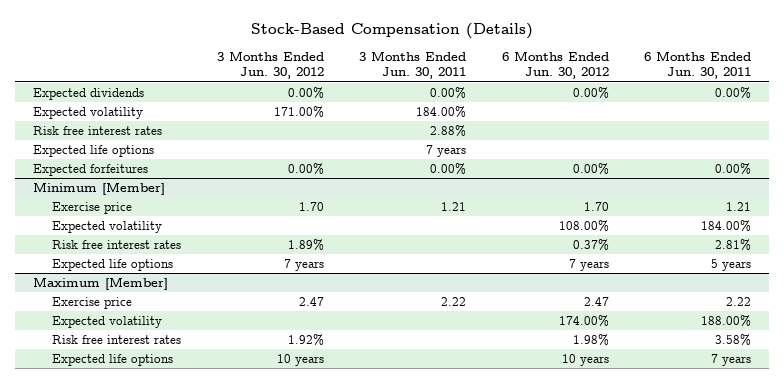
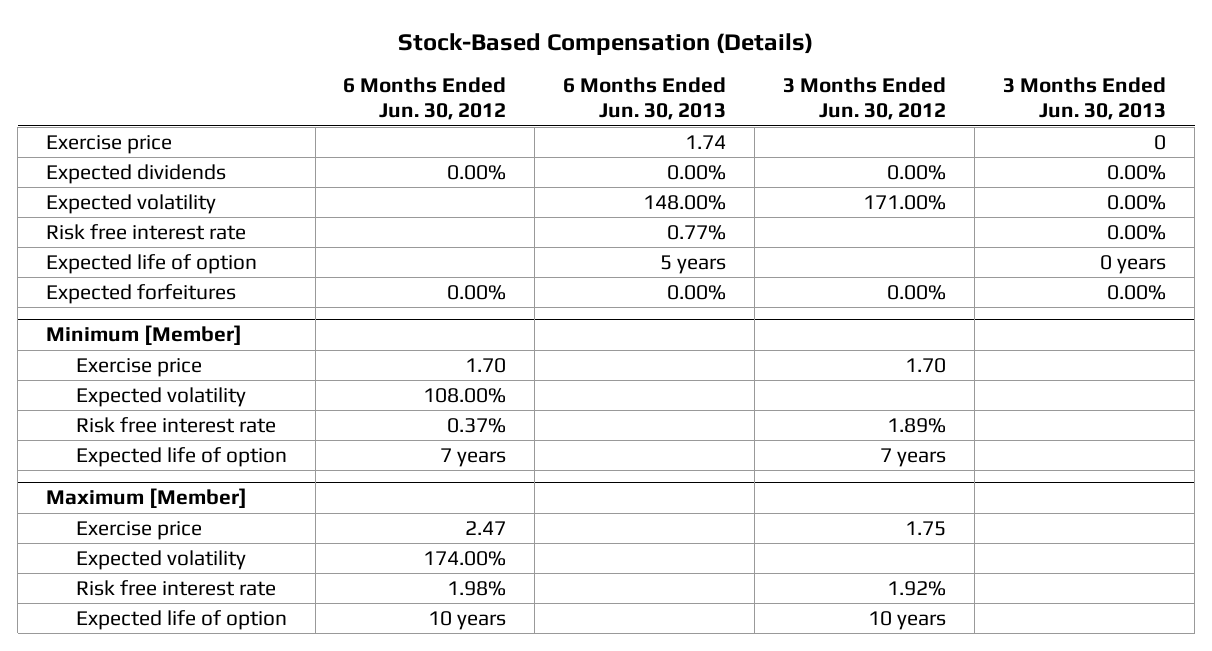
[359,50,467,80] 3 Months Ended Jun. 30, 2011 -> none
[644,50,752,80] 6 Months Ended Jun. 30, 2011 -> none
none -> [563,77,727,121] 6 Months Ended Jun. 30, 2013
none -> [1003,77,1167,121] 3 Months Ended Jun. 30, 2013
none -> [46,134,173,154] Exercise price
[32,126,162,136] Risk free interest rates -> [46,223,247,240] Risk free interest rate
[32,145,154,158] Expected life options -> [46,253,258,274] Expected life of option
[52,240,182,250] Risk free interest rates -> [75,416,276,433] Risk free interest rate
[52,259,174,272] Expected life options -> [75,446,287,467] Expected life of option
[298,297,324,307] 2.47 -> [905,520,947,536] 1.75
[52,335,182,345] Risk free interest rates -> [75,579,276,596] Risk free interest rate
[52,354,174,367] Expected life options -> [75,609,287,630] Expected life of option

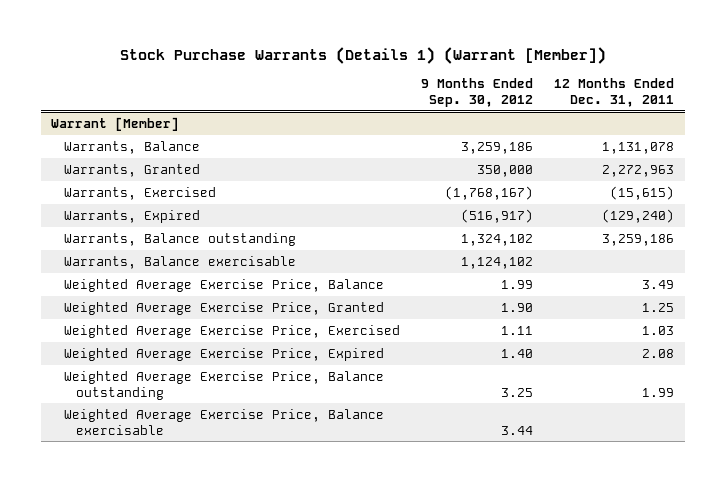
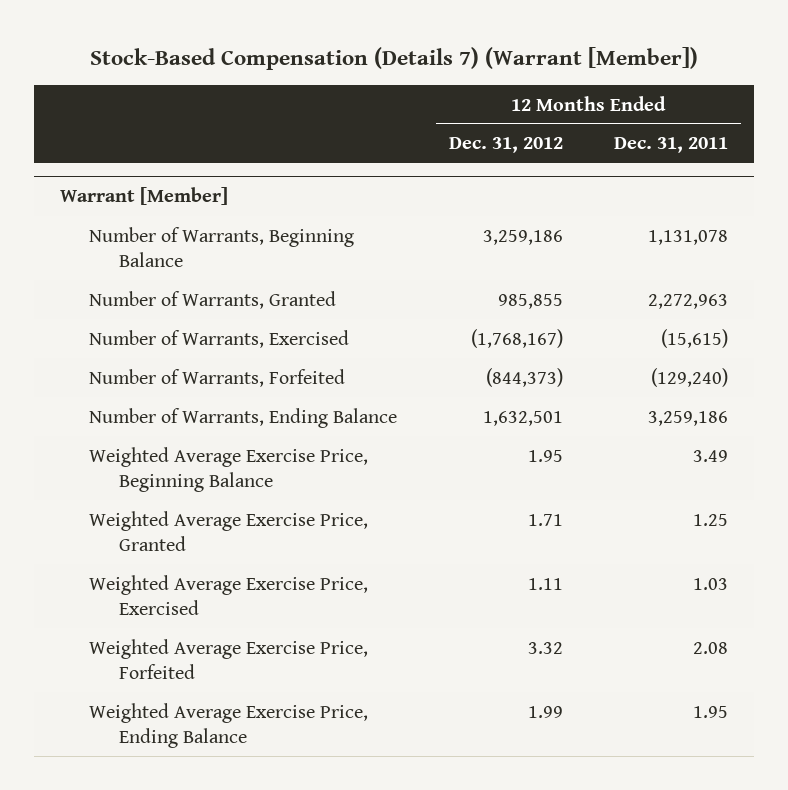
[119,46,606,64] Stock Purchase Warrants (Details 1) (Warrant [Member]) -> [89,47,698,71] Stock-Based Compensation (Details 7) (Warrant [Member])
[420,78,533,107] 9 Months Ended Sep. 30, 2012 -> none
none -> [448,137,563,154] Dec. 31, 2012
[63,255,296,269] Warrants, Balance exercisable -> none
[63,140,200,154] Warrants, Balance -> [89,226,355,268] Number of Warrants, Beginning Balance
[63,163,200,177] Warrants, Granted -> [89,290,337,309] Number of Warrants, Granted
[63,186,216,200] Warrants, Exercised -> [89,329,350,348] Number of Warrants, Exercised
[63,209,200,223] Warrants, Expired -> [89,368,346,387] Number of Warrants, Forfeited
[63,232,296,246] Warrants, Balance outstanding -> [89,407,398,428] Number of Warrants, Ending Balance
[63,278,384,292] Weighted Average Exercise Price, Balance -> [89,446,369,493] Weighted Average Exercise Price, Beginning Balance
[63,408,384,435] Weighted Average Exercise Price, Balance exercisable -> none
[63,347,384,361] Weighted Average Exercise Price, Expired -> [89,638,369,680] Weighted Average Exercise Price, Forfeited
[63,370,384,400] Weighted Average Exercise Price, Balance outstanding -> [89,702,369,749] Weighted Average Exercise Price, Ending Balance
[642,387,675,397] 1.99 -> [693,705,729,718] 1.95

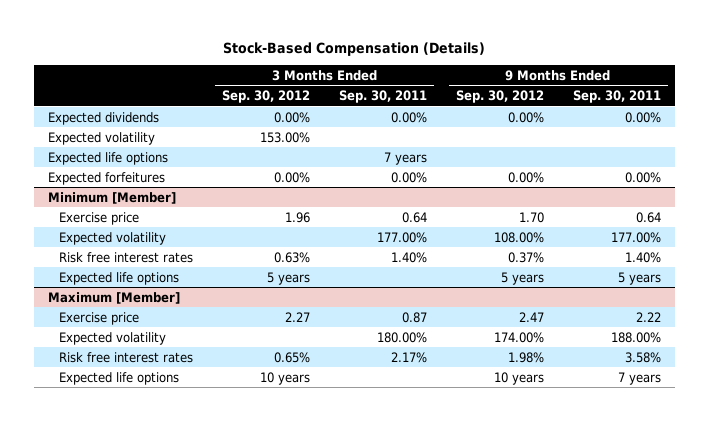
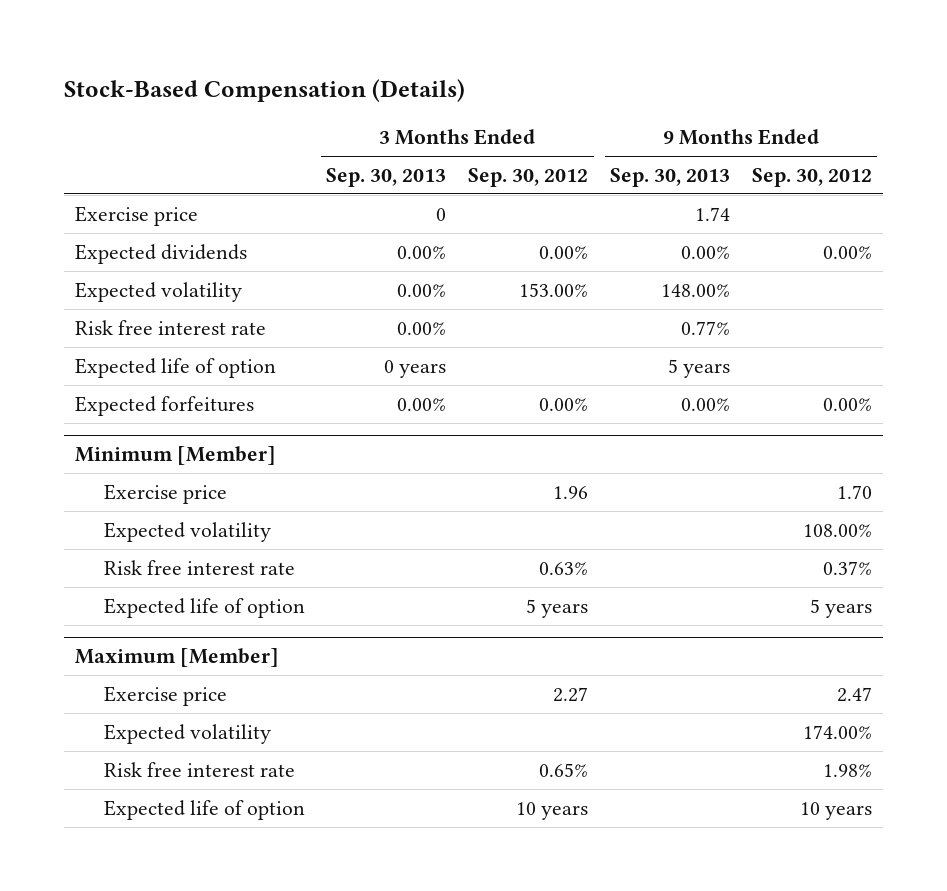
[339,90,428,104] Sep. 30, 2011 -> none
[572,90,661,104] Sep. 30, 2011 -> none
none -> [326,167,447,187] Sep. 30, 2013
none -> [610,167,731,187] Sep. 30, 2013
none -> [74,205,198,226] Exercise price
none -> [74,319,266,335] Risk free interest rate
[47,151,168,165] Expected life options -> [74,357,276,378] Expected life of option
[59,251,194,263] Risk free interest rates -> [103,559,295,575] Risk free interest rate
[59,271,180,285] Expected life options -> [103,597,305,618] Expected life of option
[59,351,194,363] Risk free interest rates -> [103,761,295,777] Risk free interest rate
[59,371,180,385] Expected life options -> [103,799,305,820] Expected life of option

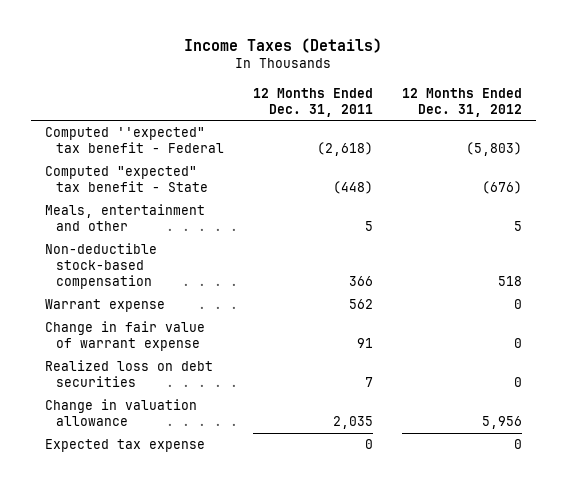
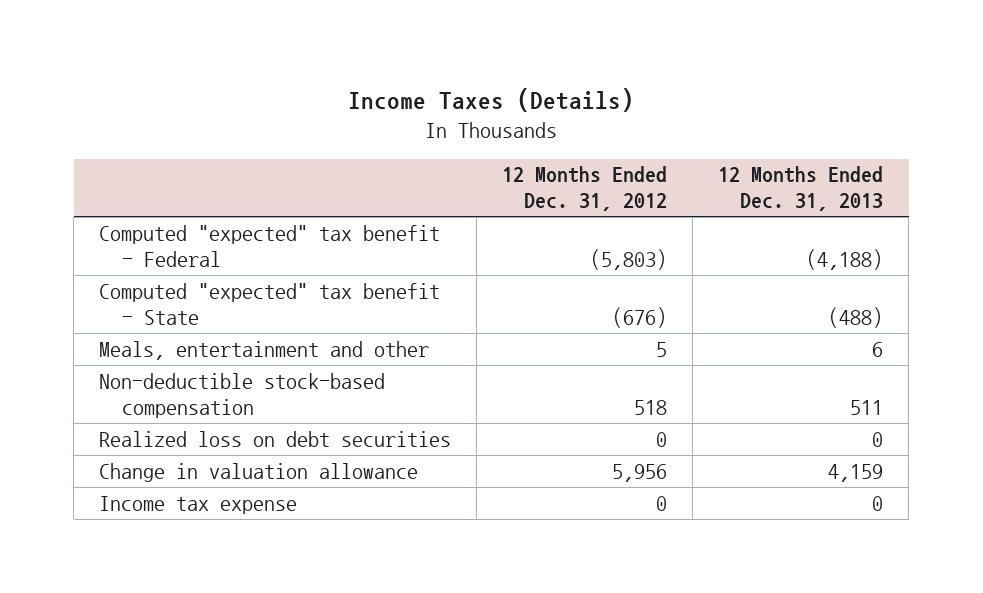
[252,87,373,117] 12 Months Ended Dec. 31, 2011 -> none
none -> [718,166,884,212] 12 Months Ended Dec. 31, 2013
[45,127,224,154] Computed ''expected" tax benefit - Federal -> [99,224,441,267] Computed "expected" tax benefit - Federal
[45,299,166,313] Warrant expense -> none
[45,321,206,352] Change in fair value of warrant expense -> none
[45,439,206,453] Expected tax expense -> [99,495,298,514] Income tax expense

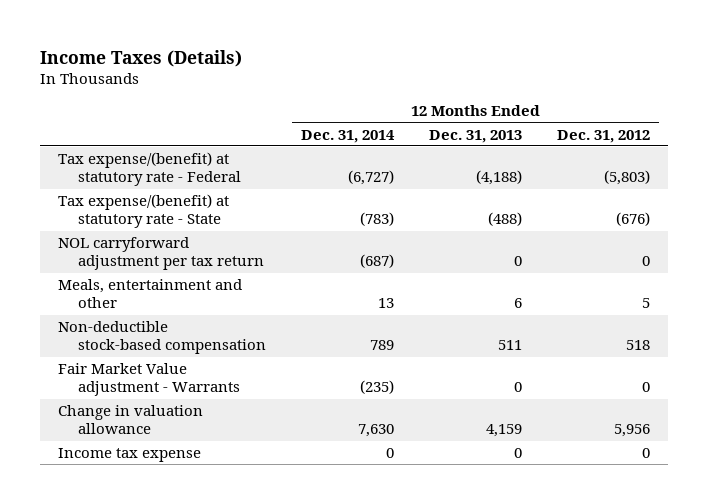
none -> [301,129,396,143] Dec. 31, 2014
[99,224,441,267] Computed "expected" tax benefit - Federal -> [57,152,241,187] Tax expense/(benefit) at statutory rate - Federal
[99,282,441,325] Computed "expected" tax benefit - State -> [57,194,229,229] Tax expense/(benefit) at statutory rate - State
none -> [57,237,264,271] NOL carryforward adjustment per tax return
[99,430,452,447] Realized loss on debt securities -> none
none -> [57,363,240,397] Fair Market Value adjustment - Warrants

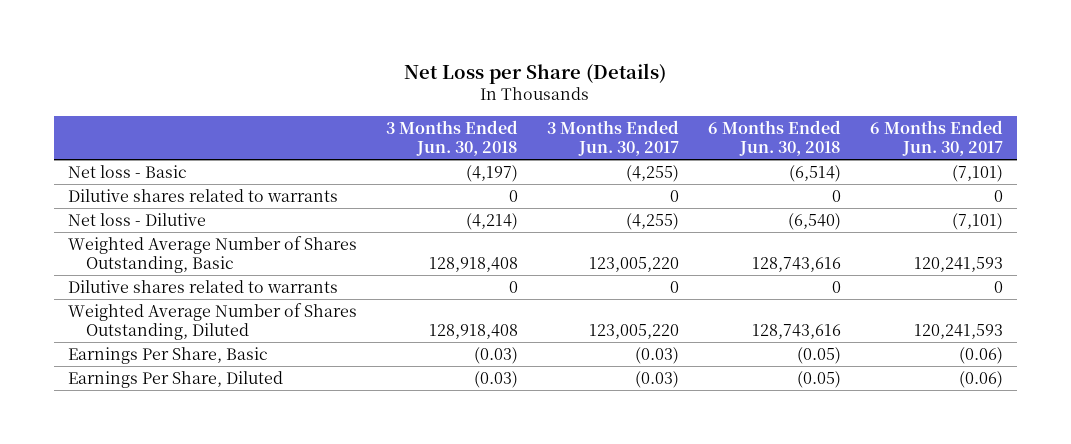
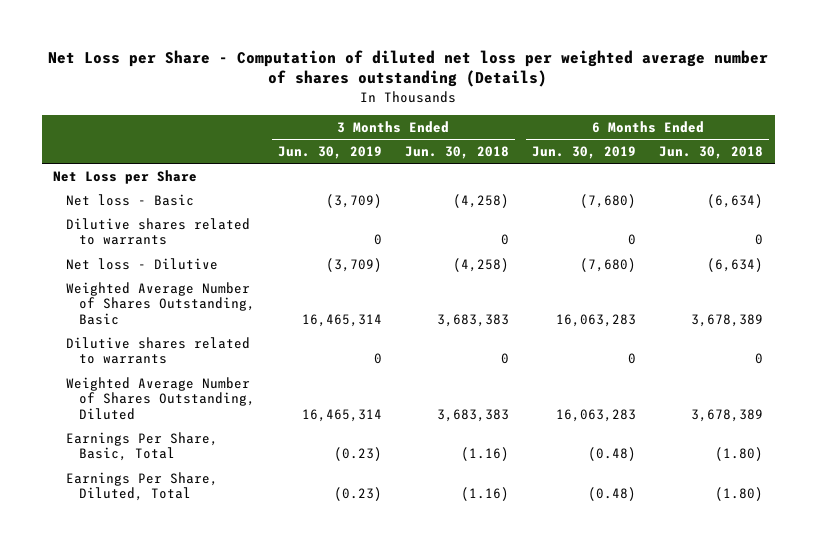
[404,62,667,84] Net Loss per Share (Details) -> [48,49,769,88] Net Loss per Share - Computation of diluted net loss per weighted average number of shares outstanding (Details)
[546,120,679,157] 3 Months Ended Jun. 30, 2017 -> none
[869,120,1003,157] 6 Months Ended Jun. 30, 2017 -> none
none -> [277,145,382,159] Jun. 30, 2019
none -> [531,145,636,159] Jun. 30, 2019
none -> [53,169,198,184] Net Loss per Share
[466,164,519,182] (4,197) -> [452,193,509,208] (4,258)
[788,164,841,182] (6,514) -> [707,193,764,208] (6,634)
[466,212,519,230] (4,214) -> [452,257,509,272] (4,258)
[787,212,841,230] (6,540) -> [707,257,764,272] (6,634)
[429,257,519,273] 128,918,408 -> [436,313,509,327] 3,683,383
[751,257,841,273] 128,743,616 -> [691,313,764,327] 3,678,389
[429,324,519,340] 128,918,408 -> [436,408,509,422] 3,683,383
[751,324,841,340] 128,743,616 -> [691,408,764,422] 3,678,389
[68,346,269,364] Earnings Per Share, Basic -> [65,431,218,462] Earnings Per Share, Basic, Total
[474,346,519,364] (0.03) -> [460,447,509,462] (1.16)
[796,346,841,364] (0.05) -> [715,447,764,462] (1.80)
[68,370,284,388] Earnings Per Share, Diluted -> [65,471,218,502] Earnings Per Share, Diluted, Total
[474,370,519,388] (0.03) -> [460,487,509,502] (1.16)
[796,370,841,388] (0.05) -> [715,487,764,502] (1.80)

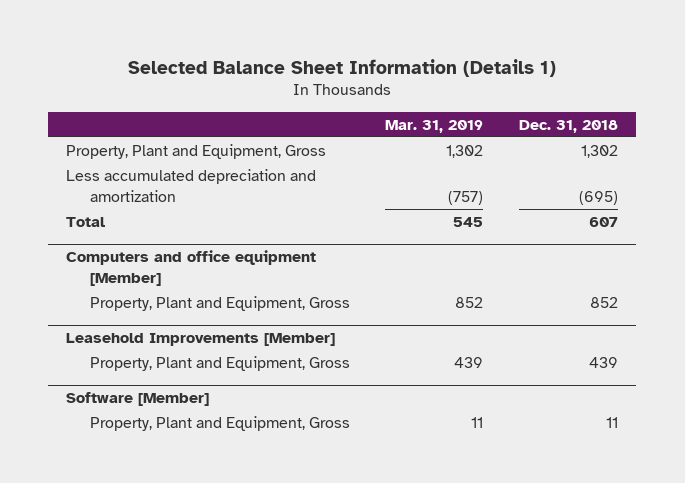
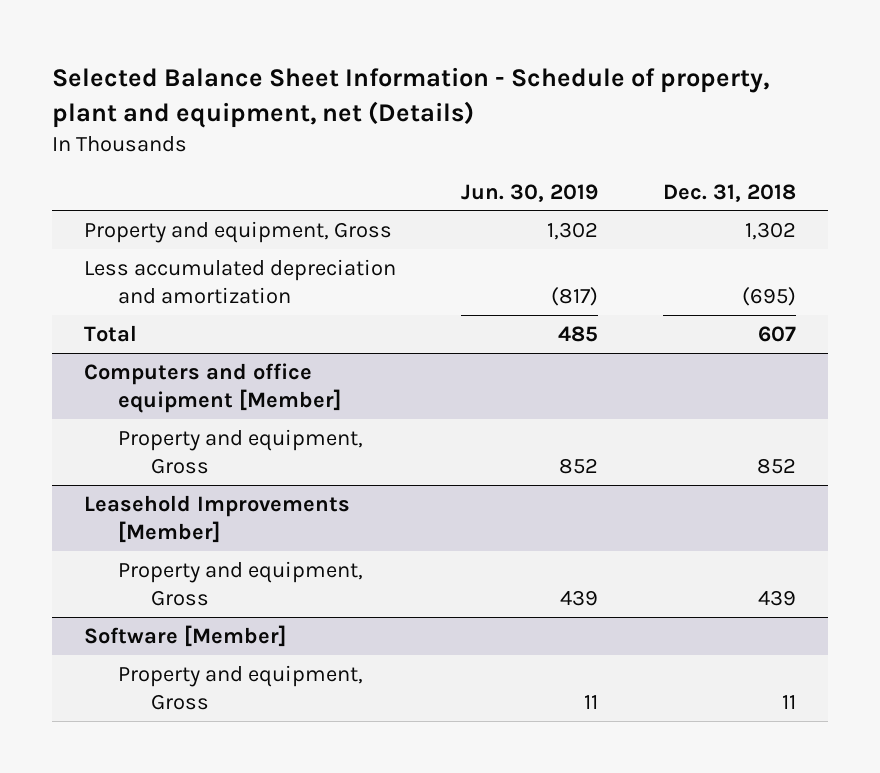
[128,58,557,77] Selected Balance Sheet Information (Details 1) -> [51,67,769,128] Selected Balance Sheet Information - Schedule of property, plant and equipment, net (Details)
[385,119,484,133] Mar. 31, 2019 -> none
none -> [460,183,598,202] Jun. 30, 2019
[66,143,327,159] Property, Plant and Equipment, Gross -> [84,220,393,243] Property and equipment, Gross
[89,295,350,311] Property, Plant and Equipment, Gross -> [117,428,363,475] Property and equipment, Gross
[89,355,350,371] Property, Plant and Equipment, Gross -> [117,560,363,607] Property and equipment, Gross
[89,415,350,431] Property, Plant and Equipment, Gross -> [117,664,363,711] Property and equipment, Gross

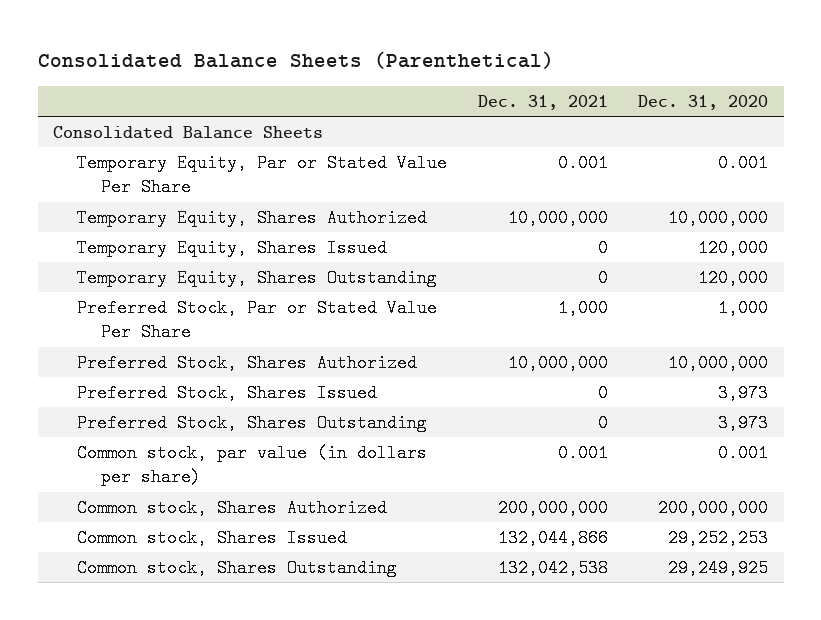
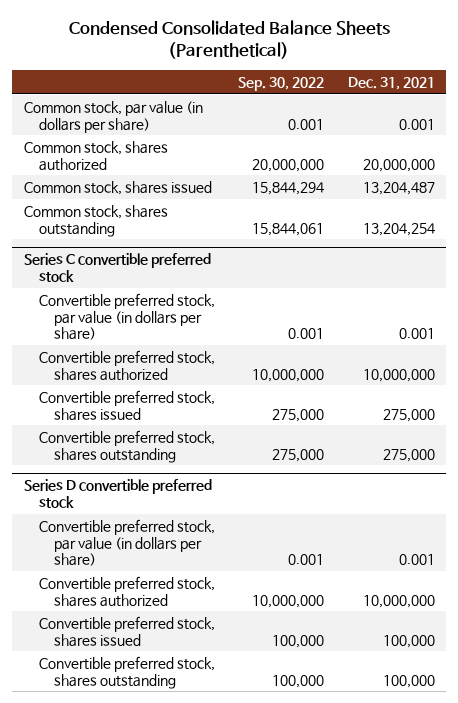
[37,50,554,69] Consolidated Balance Sheets (Parenthetical) -> [69,19,391,59] Condensed Consolidated Balance Sheets (Parenthetical)
[638,94,769,110] Dec. 31, 2020 -> none
none -> [238,76,325,91] Sep. 30, 2022
[52,125,323,139] Consolidated Balance Sheets -> none
[77,153,448,197] Temporary Equity, Par or Stated Value Per Share -> none
[77,208,428,227] Temporary Equity, Shares Authorized -> none
[77,238,388,257] Temporary Equity, Shares Issued -> none
[77,268,438,287] Temporary Equity, Shares Outstanding -> none
[77,298,438,342] Preferred Stock, Par or Stated Value Per Share -> none
[77,353,418,372] Preferred Stock, Shares Authorized -> none
[77,383,378,402] Preferred Stock, Shares Issued -> none
[77,413,428,432] Preferred Stock, Shares Outstanding -> none
[77,498,388,517] Common stock, Shares Authorized -> [23,141,168,171] Common stock, shares authorized
[497,498,608,517] 200,000,000 -> [362,158,435,172] 20,000,000
[77,528,348,547] Common stock, Shares Issued -> [23,181,212,196] Common stock, shares issued
[497,528,608,547] 132,044,866 -> [362,182,435,196] 13,204,487
[77,558,398,577] Common stock, Shares Outstanding -> [23,205,168,237] Common stock, shares outstanding
[497,558,608,577] 132,042,538 -> [362,222,435,236] 13,204,254
none -> [23,253,211,282] Series C convertible preferred stock
none -> [38,293,215,340] Convertible preferred stock, par value (in dollars per share)
none -> [38,350,215,381] Convertible preferred stock, shares authorized
none -> [38,390,215,421] Convertible preferred stock, shares issued
none -> [38,430,215,463] Convertible preferred stock, shares outstanding
none -> [23,479,212,508] Series D convertible preferred stock
none -> [38,519,215,566] Convertible preferred stock, par value (in dollars per share)
none -> [38,576,215,607] Convertible preferred stock, shares authorized
none -> [38,616,215,647] Convertible preferred stock, shares issued
none -> [38,656,215,689] Convertible preferred stock, shares outstanding

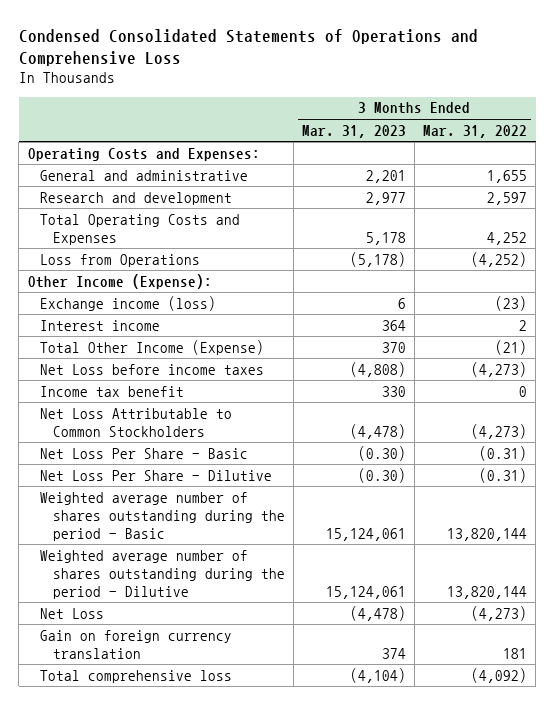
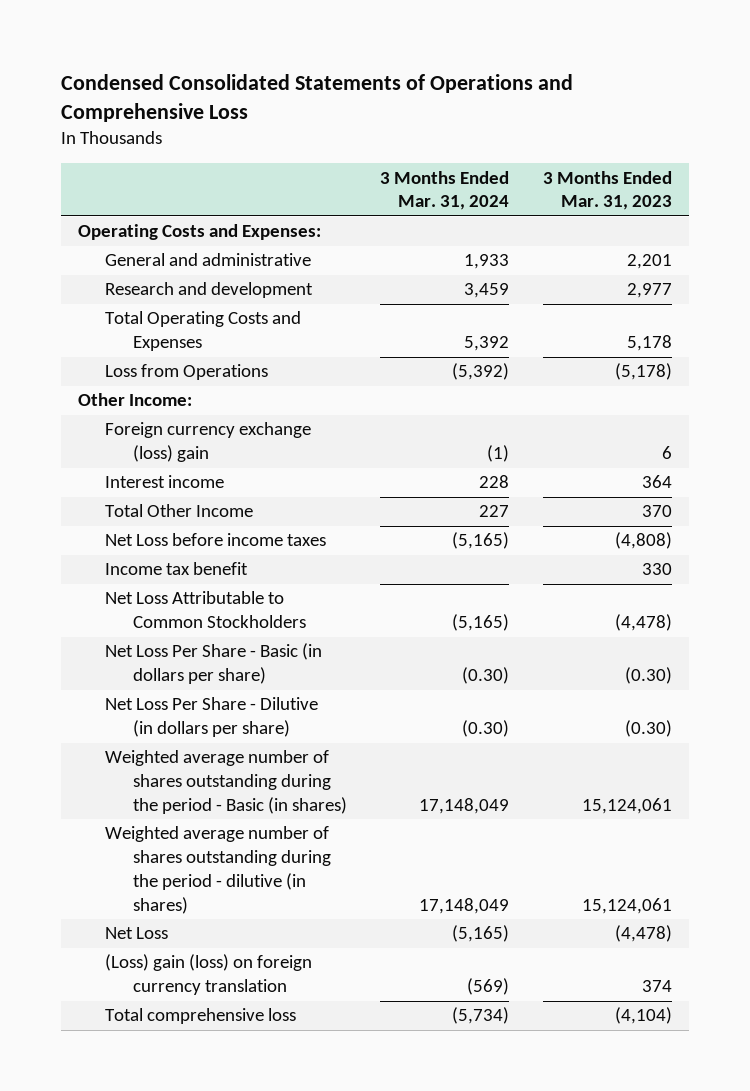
[423,124,528,138] Mar. 31, 2022 -> none
none -> [380,170,510,211] 3 Months Ended Mar. 31, 2024
[27,273,212,289] Other Income (Expense): -> [78,393,193,407] Other Income:
[40,295,217,311] Exchange income (loss) -> [105,422,312,463] Foreign currency exchange (loss) gain
[40,339,265,355] Total Other Income (Expense) -> [105,504,254,518] Total Other Income
[40,447,249,459] Net Loss Per Share - Basic -> [105,643,323,685] Net Loss Per Share - Basic (in dollars per share)
[40,469,273,481] Net Loss Per Share - Dilutive -> [105,697,319,738] Net Loss Per Share - Dilutive (in dollars per share)
[40,491,285,541] Weighted average number of shares outstanding during the period - Basic -> [105,750,347,814] Weighted average number of shares outstanding during the period - Basic (in shares)
[40,549,285,599] Weighted average number of shares outstanding during the period - Dilutive -> [105,826,331,914] Weighted average number of shares outstanding during the period - dilutive (in shares)
[40,629,233,659] Gain on foreign currency translation -> [105,954,313,996] (Loss) gain (loss) on foreign currency translation

